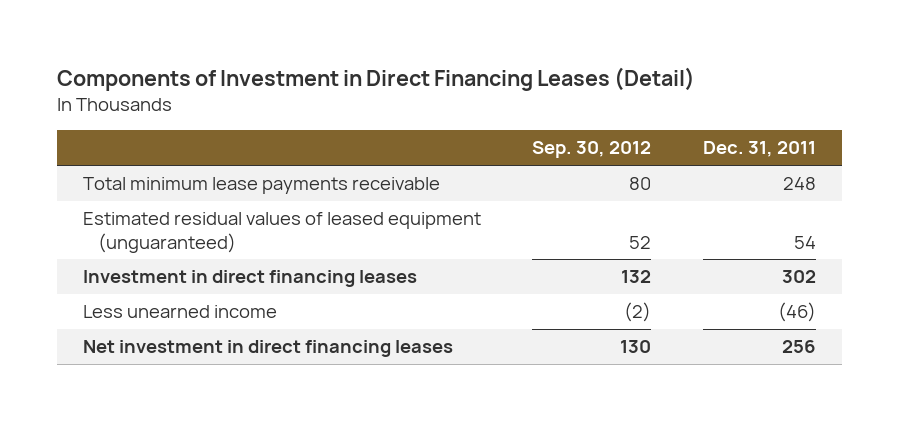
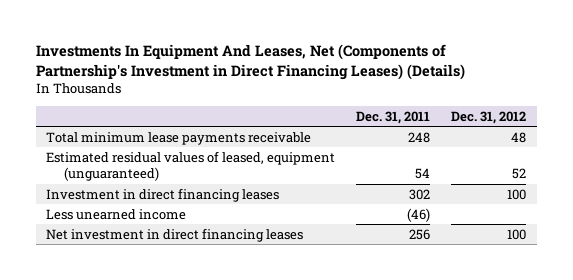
[57,67,696,92] Components of Investment in Direct Financing Leases (Detail) -> [36,43,466,80] Investments In Equipment And Leases, Net (Components of Partnership's Investment in Direct Financing Leases) (Details)
[532,141,652,159] Sep. 30, 2012 -> none
none -> [451,110,527,124] Dec. 31, 2012
[82,212,481,253] Estimated residual values of leased equipment (unguaranteed) -> [46,150,336,182] Estimated residual values of leased, equipment (unguaranteed)

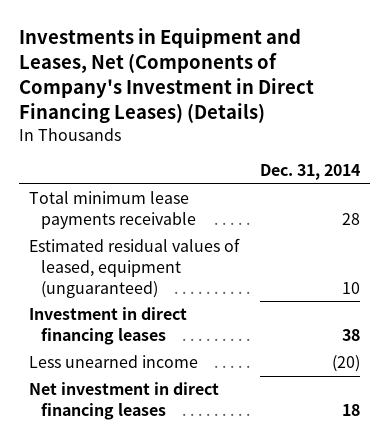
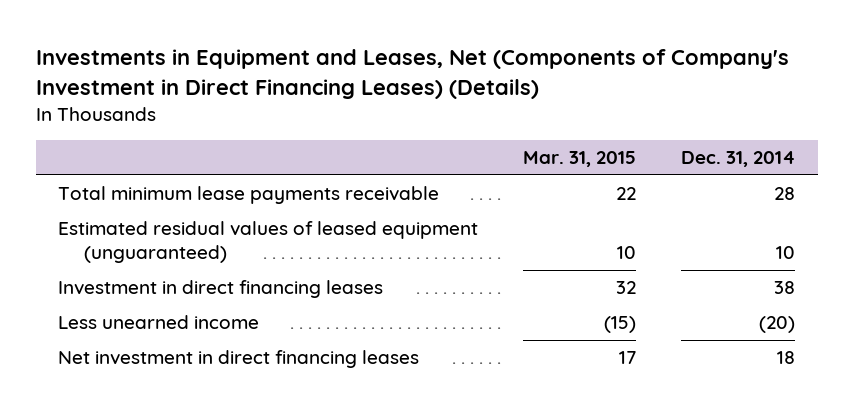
none -> [523,151,637,168] Mar. 31, 2015
[29,238,241,298] Estimated residual values of leased, equipment (unguaranteed) -> [58,221,479,263] Estimated residual values of leased equipment (unguaranteed)

